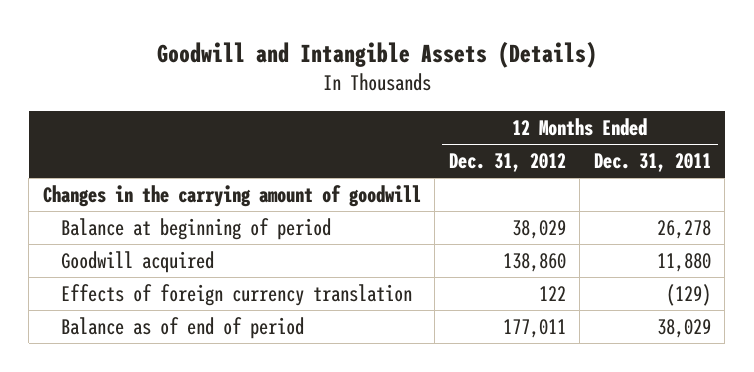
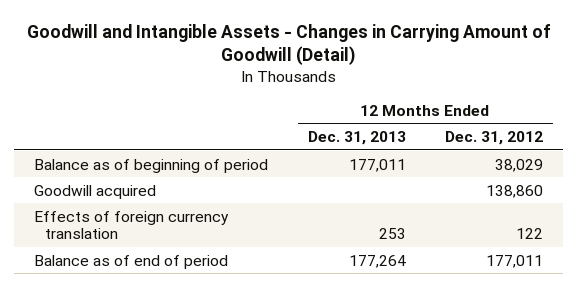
[156,40,597,68] Goodwill and Intangible Assets (Details) -> [26,23,551,66] Goodwill and Intangible Assets - Changes in Carrying Amount of Goodwill (Detail)
[593,153,711,173] Dec. 31, 2011 -> none
none -> [307,131,406,146] Dec. 31, 2013
[42,184,421,207] Changes in the carrying amount of goodwill -> none
[61,217,332,240] Balance at beginning of period -> [33,158,268,173] Balance as of beginning of period

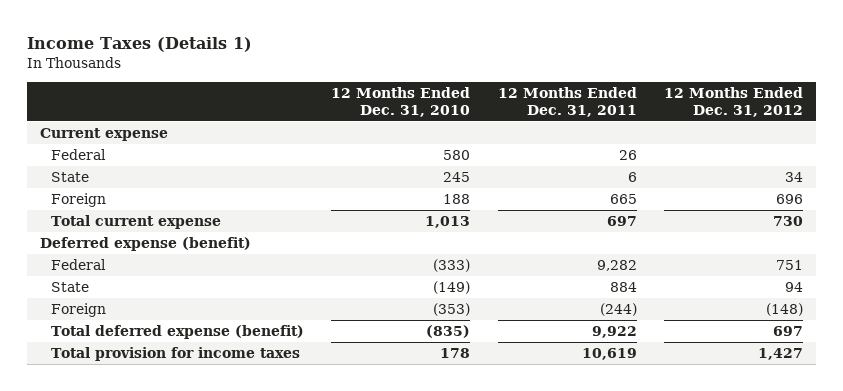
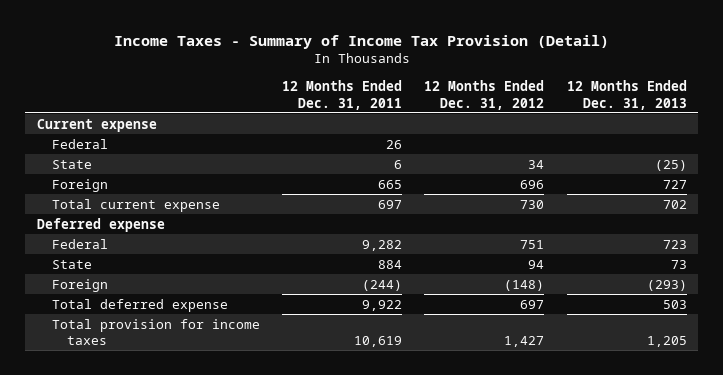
[26,36,252,52] Income Taxes (Details 1) -> [113,34,609,49] Income Taxes - Summary of Income Tax Provision (Detail)
[331,86,471,117] 12 Months Ended Dec. 31, 2010 -> none
none -> [566,80,687,110] 12 Months Ended Dec. 31, 2013
[40,237,252,252] Deferred expense (benefit) -> [36,217,165,232] Deferred expense
[51,325,305,340] Total deferred expense (benefit) -> [51,298,228,312] Total deferred expense

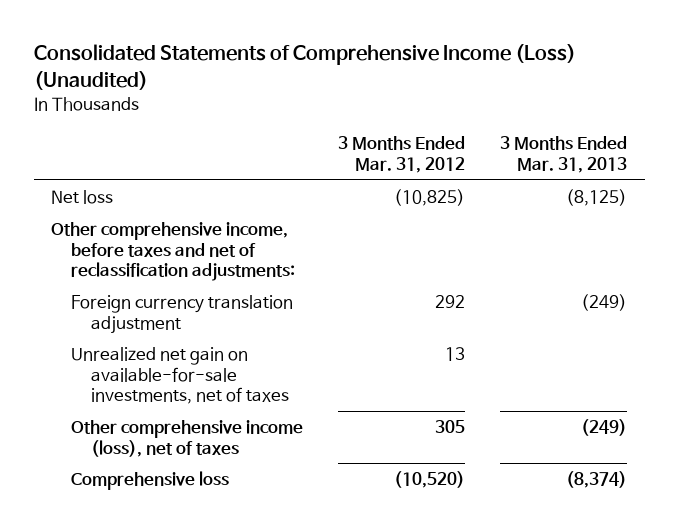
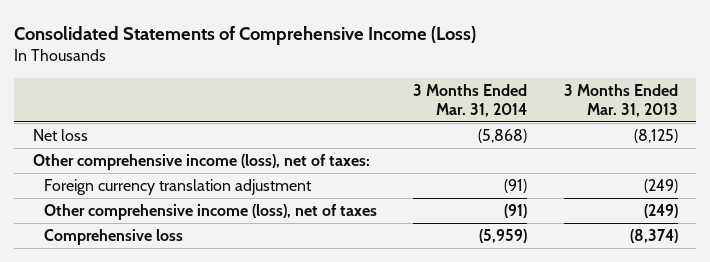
[33,44,576,90] Consolidated Statements of Comprehensive Income (Loss) (Unaudited) -> [14,25,477,45] Consolidated Statements of Comprehensive Income (Loss)
[337,136,465,173] 3 Months Ended Mar. 31, 2012 -> none
none -> [413,83,528,117] 3 Months Ended Mar. 31, 2014
[51,222,295,282] Other comprehensive income, before taxes and net of reclassification adjustments: -> [32,154,370,171] Other comprehensive income (loss), net of taxes:
[70,347,289,405] Unrealized net gain on available-for-sale investments, net of taxes -> none

